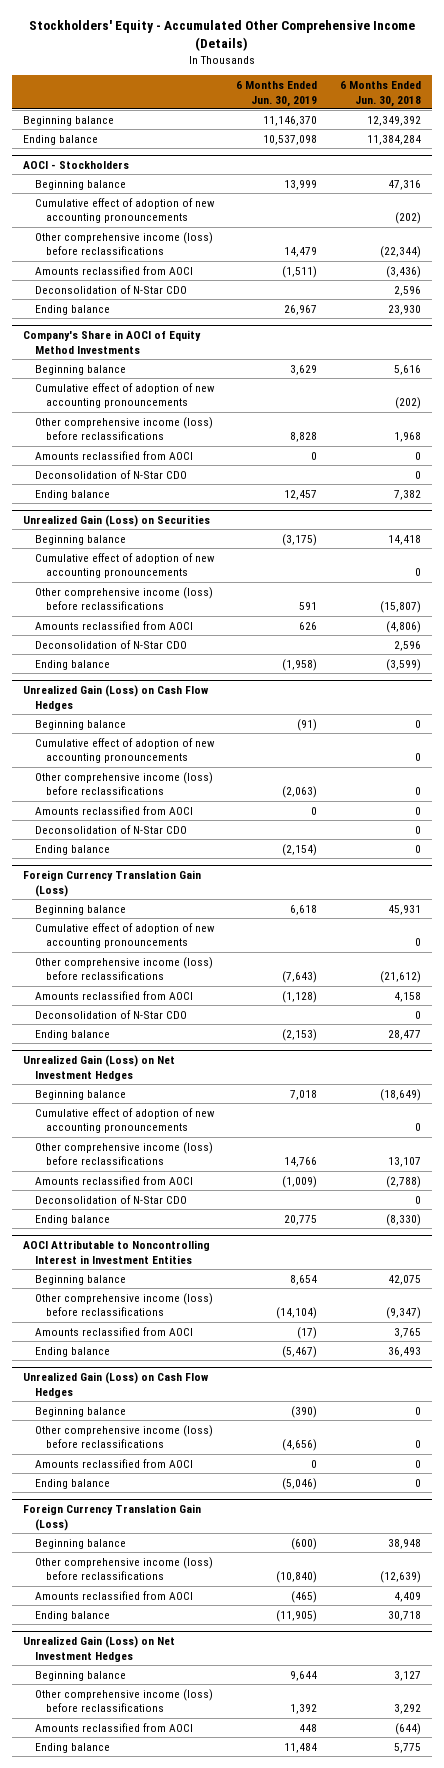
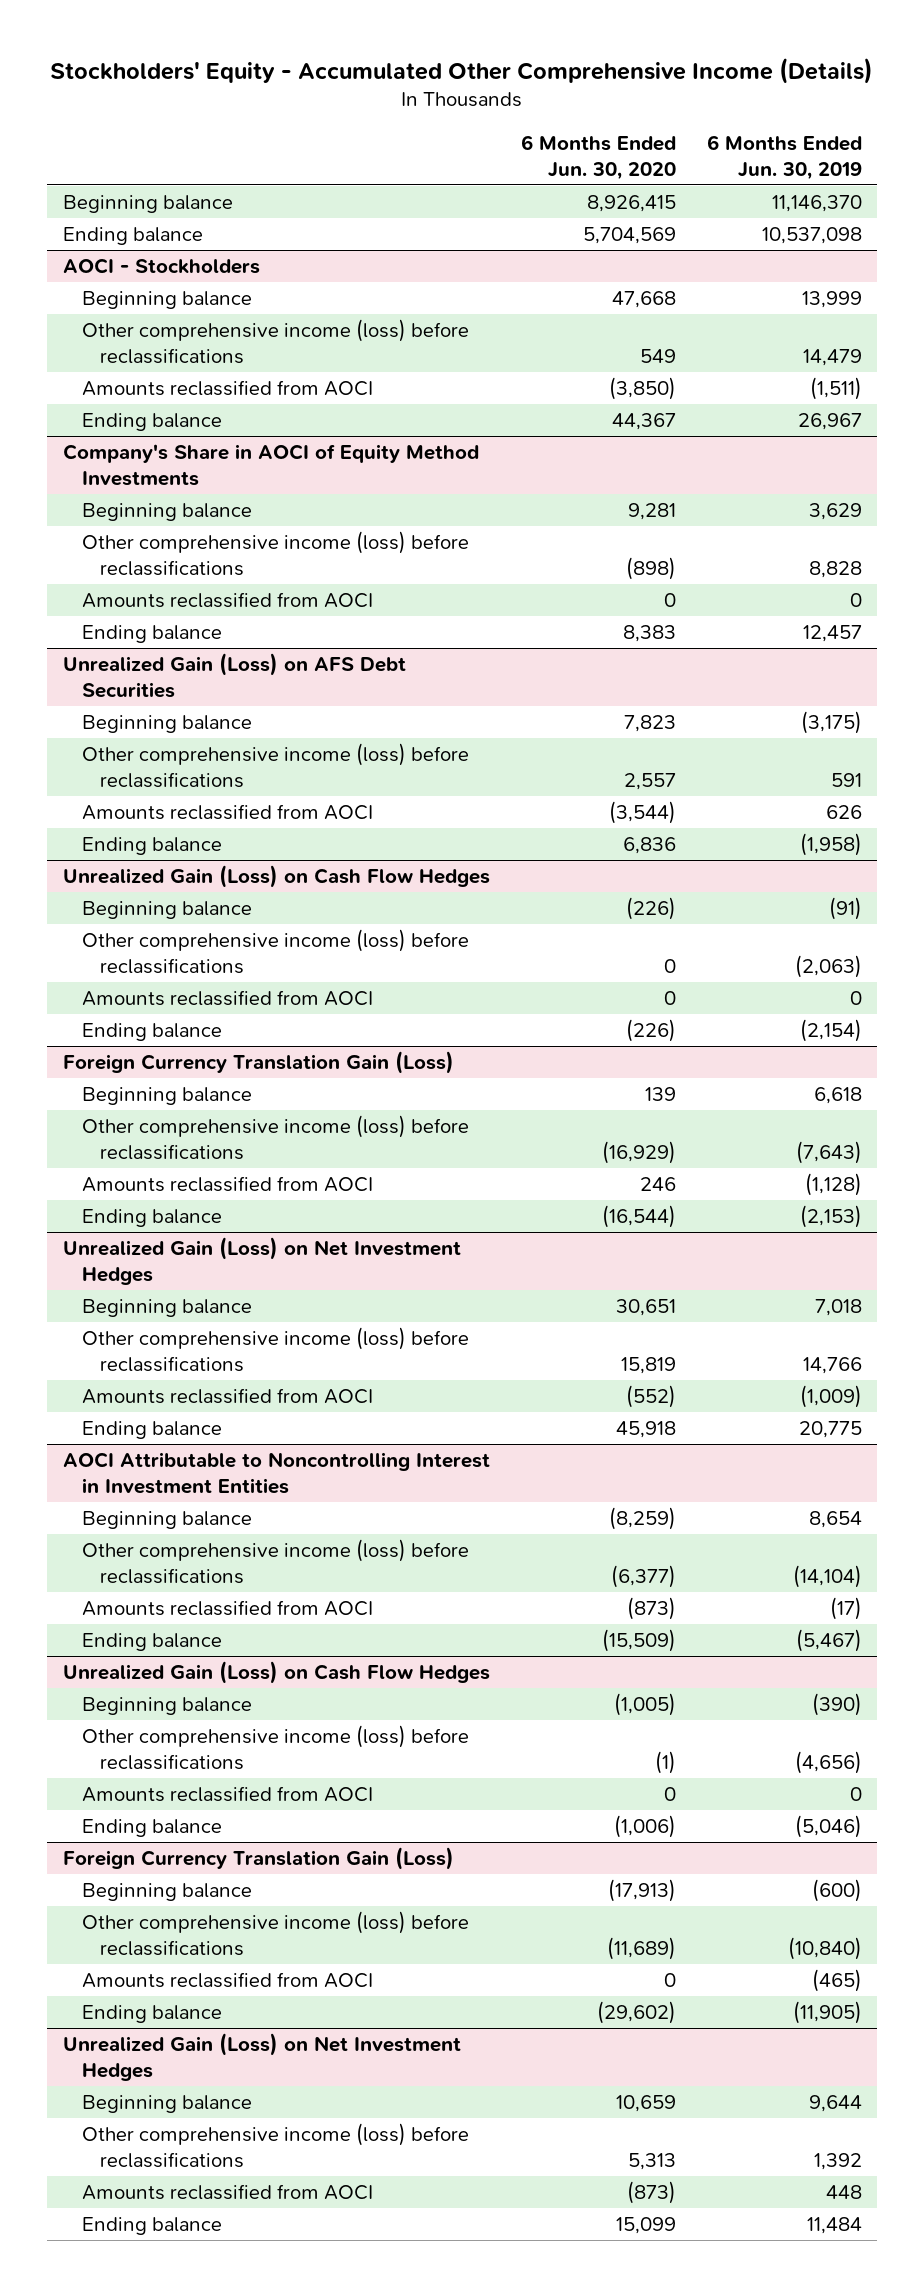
[339,80,421,107] 6 Months Ended Jun. 30, 2018 -> none
none -> [520,134,676,180] 6 Months Ended Jun. 30, 2020
[34,197,215,224] Cumulative effect of adoption of new accounting pronouncements -> none
[34,284,187,294] Deconsolidation of N-Star CDO -> none
[34,382,215,409] Cumulative effect of adoption of new accounting pronouncements -> none
[34,469,187,479] Deconsolidation of N-Star CDO -> none
[22,514,210,527] Unrealized Gain (Loss) on Securities -> [62,652,406,699] Unrealized Gain (Loss) on AFS Debt Securities
[34,552,215,579] Cumulative effect of adoption of new accounting pronouncements -> none
[34,639,187,649] Deconsolidation of N-Star CDO -> none
[34,737,215,764] Cumulative effect of adoption of new accounting pronouncements -> none
[34,824,187,834] Deconsolidation of N-Star CDO -> none
[34,922,215,949] Cumulative effect of adoption of new accounting pronouncements -> none
[34,1009,187,1019] Deconsolidation of N-Star CDO -> none
[34,1107,215,1134] Cumulative effect of adoption of new accounting pronouncements -> none
[34,1194,187,1204] Deconsolidation of N-Star CDO -> none

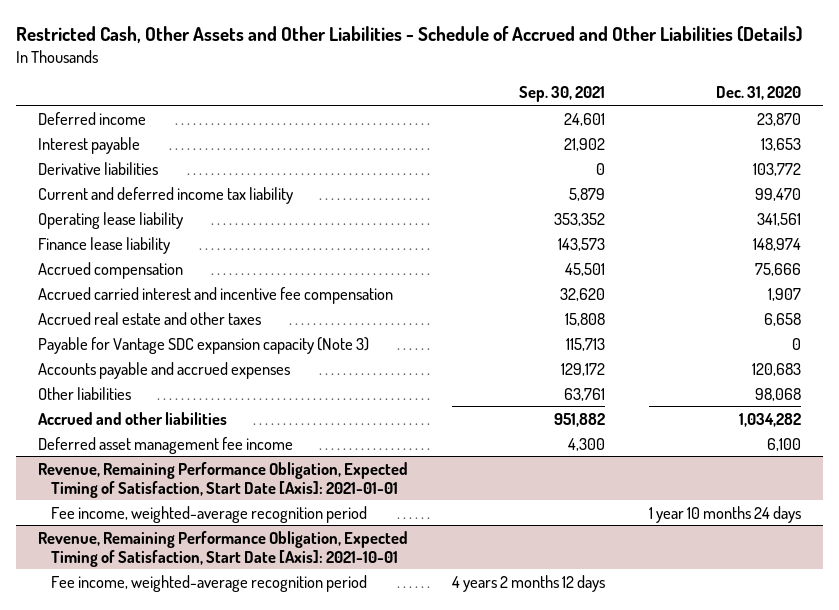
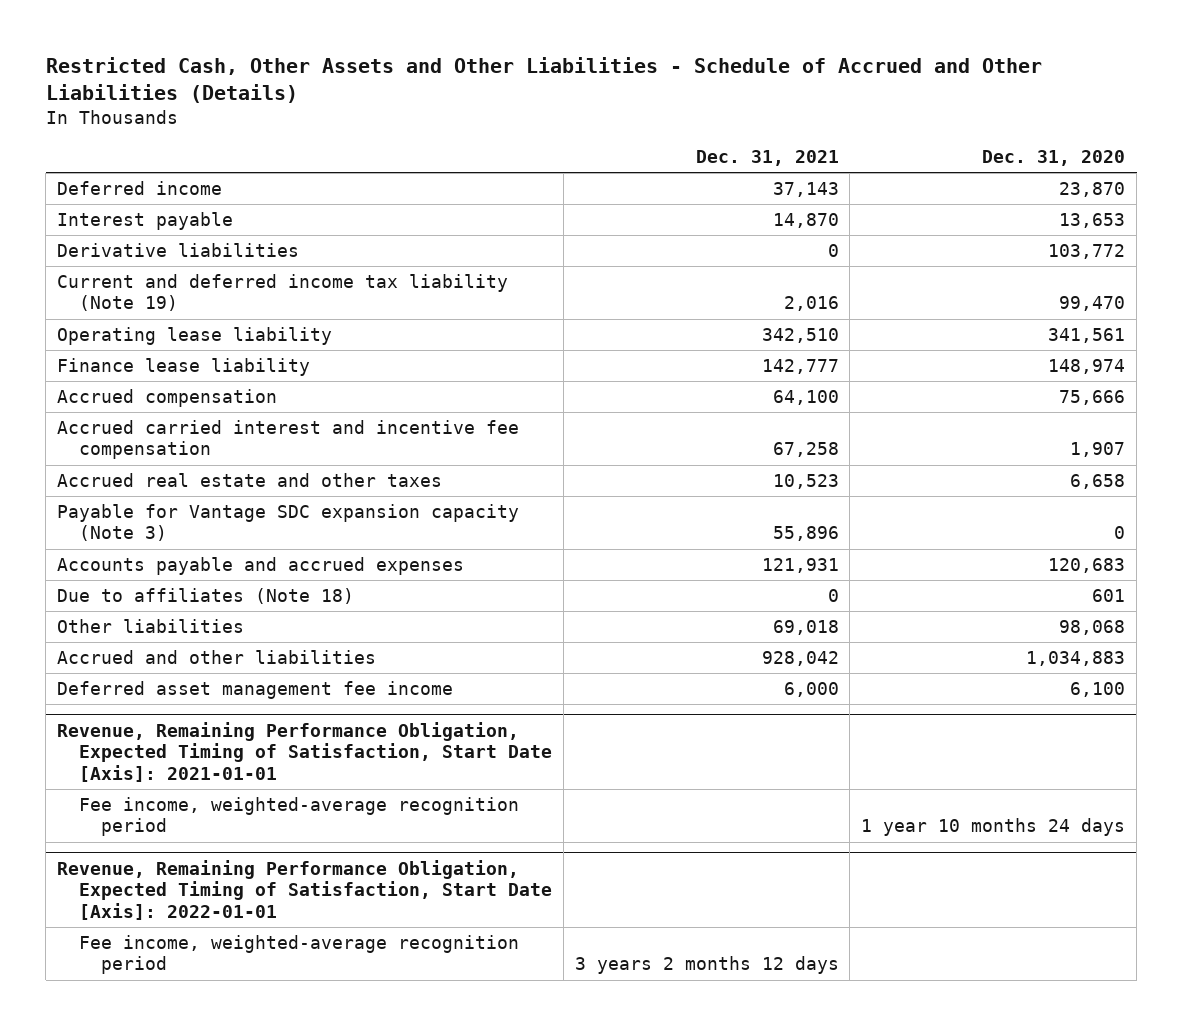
[519,86,606,103] Sep. 30, 2021 -> none
none -> [695,149,839,166] Dec. 31, 2021
[38,186,294,204] Current and deferred income tax liability -> [57,273,509,312] Current and deferred income tax liability (Note 19)
none -> [57,587,355,604] Due to affiliates (Note 18)
[739,412,802,427] 1,034,282 -> [1026,650,1126,666] 1,034,883
[38,530,409,567] Revenue, Remaining Performance Obligation, Expected Timing of Satisfaction, Start Date [Axis]: 2021-10-01 -> [57,859,552,920] Revenue, Remaining Performance Obligation, Expected Timing of Satisfaction, Start Date [Axis]: 2022-01-01

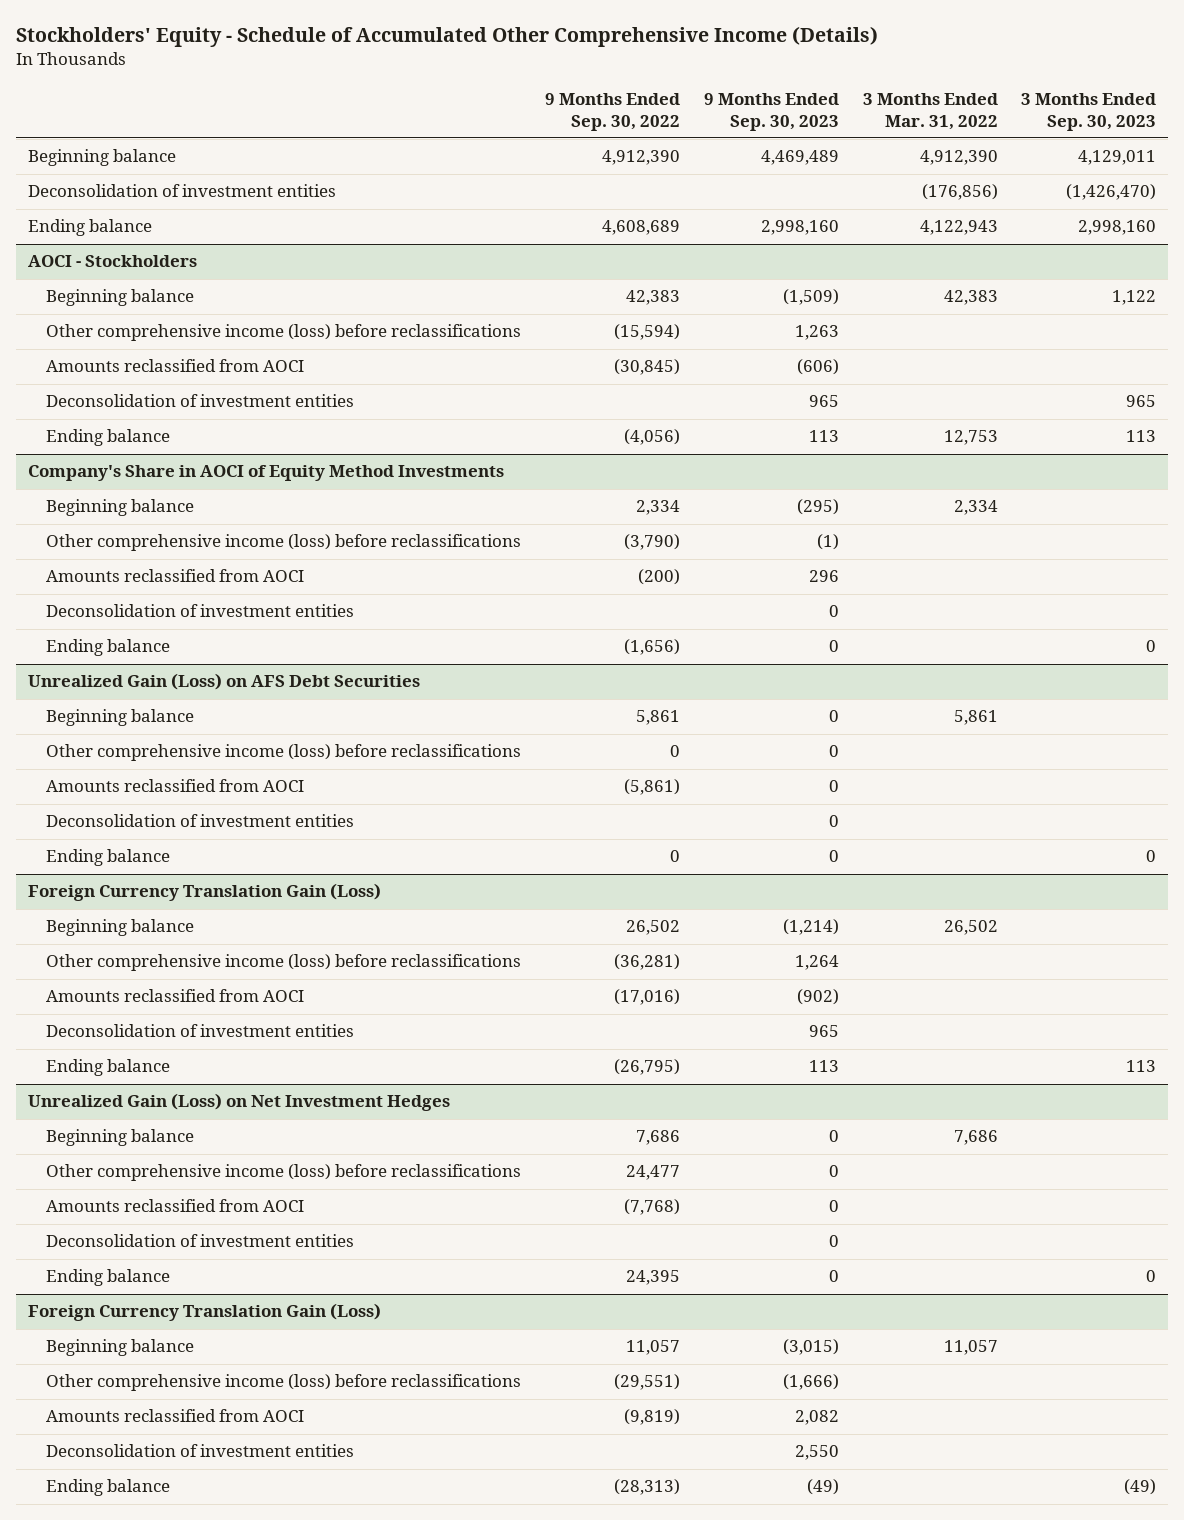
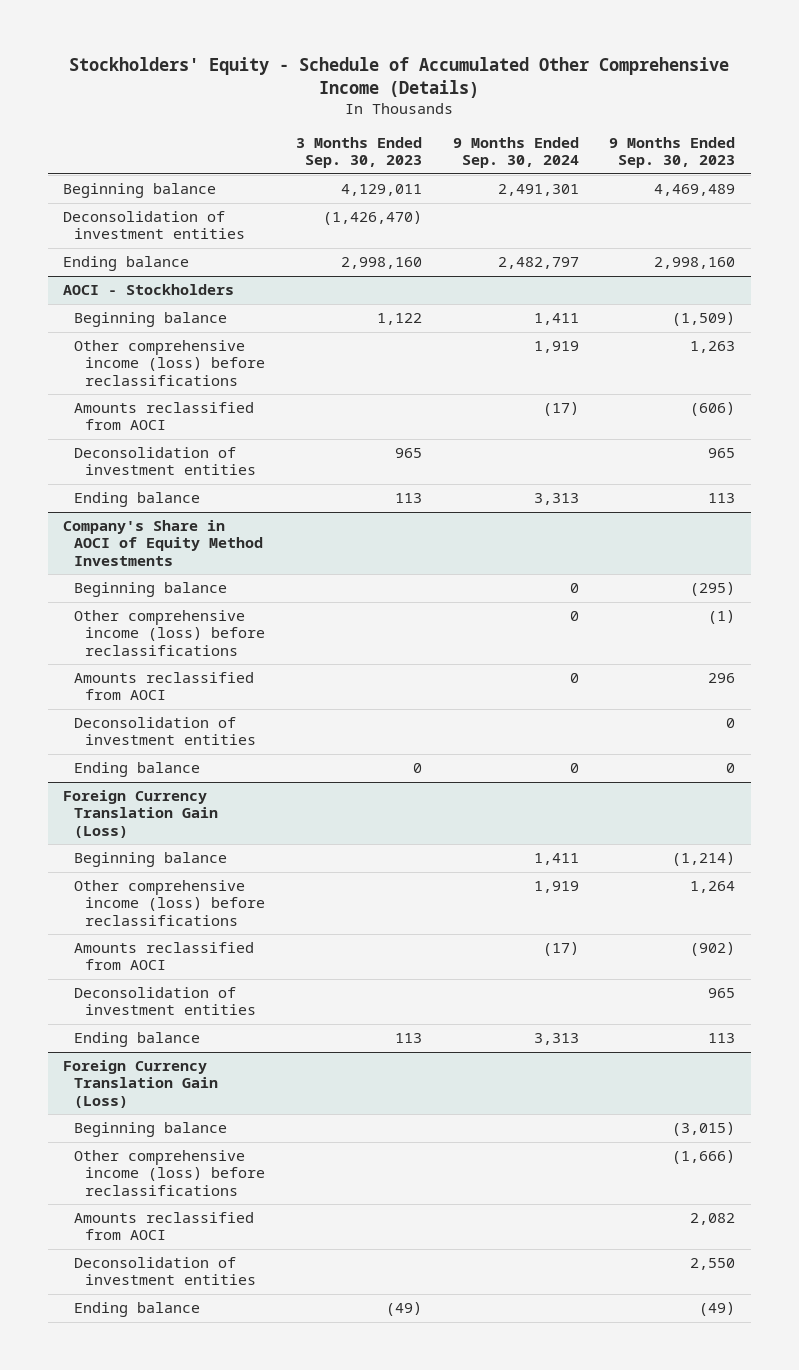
[544,92,680,131] 9 Months Ended Sep. 30, 2022 -> none
[862,92,998,130] 3 Months Ended Mar. 31, 2022 -> none
none -> [452,136,579,169] 9 Months Ended Sep. 30, 2024
[27,673,420,691] Unrealized Gain (Loss) on AFS Debt Securities -> none
[45,709,194,727] Beginning balance -> none
[45,744,521,762] Other comprehensive income (loss) before reclassifications -> none
[45,779,304,793] Amounts reclassified from AOCI -> none
[45,814,354,828] Deconsolidation of investment entities -> none
[45,849,170,867] Ending balance -> none
[27,1093,450,1112] Unrealized Gain (Loss) on Net Investment Hedges -> none
[45,1129,194,1147] Beginning balance -> none
[45,1164,521,1182] Other comprehensive income (loss) before reclassifications -> none
[45,1199,304,1213] Amounts reclassified from AOCI -> none
[45,1234,354,1248] Deconsolidation of investment entities -> none
[45,1269,170,1287] Ending balance -> none

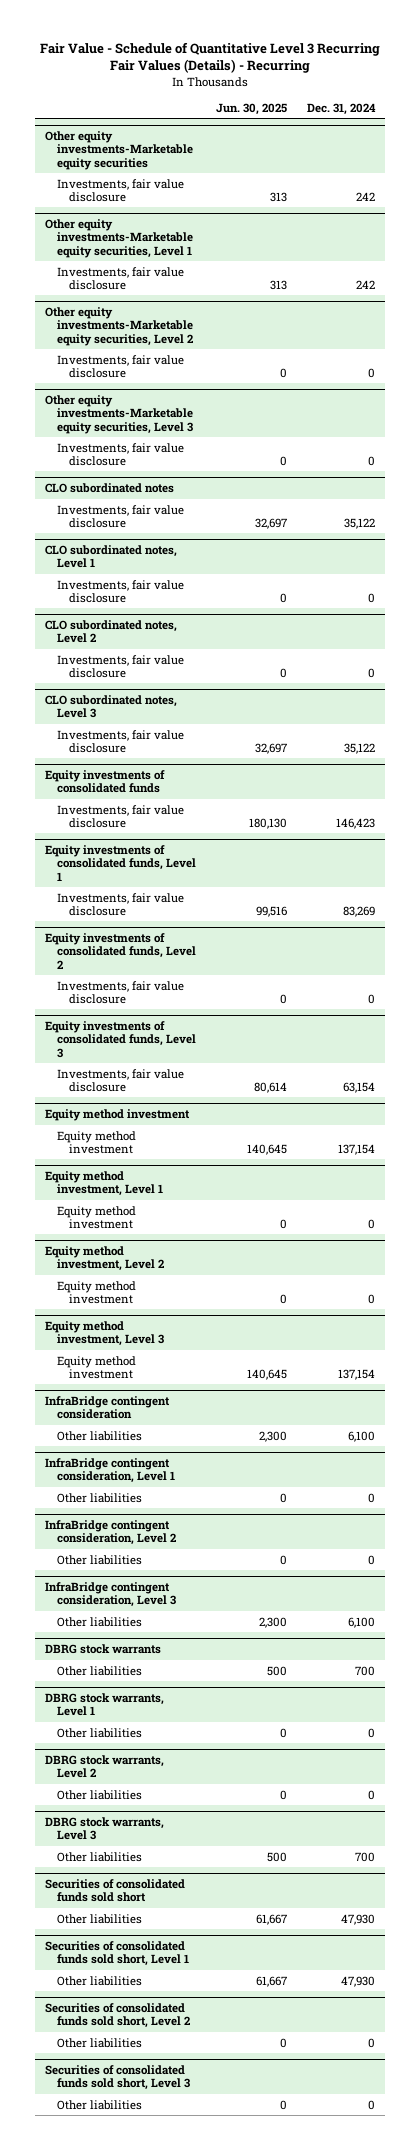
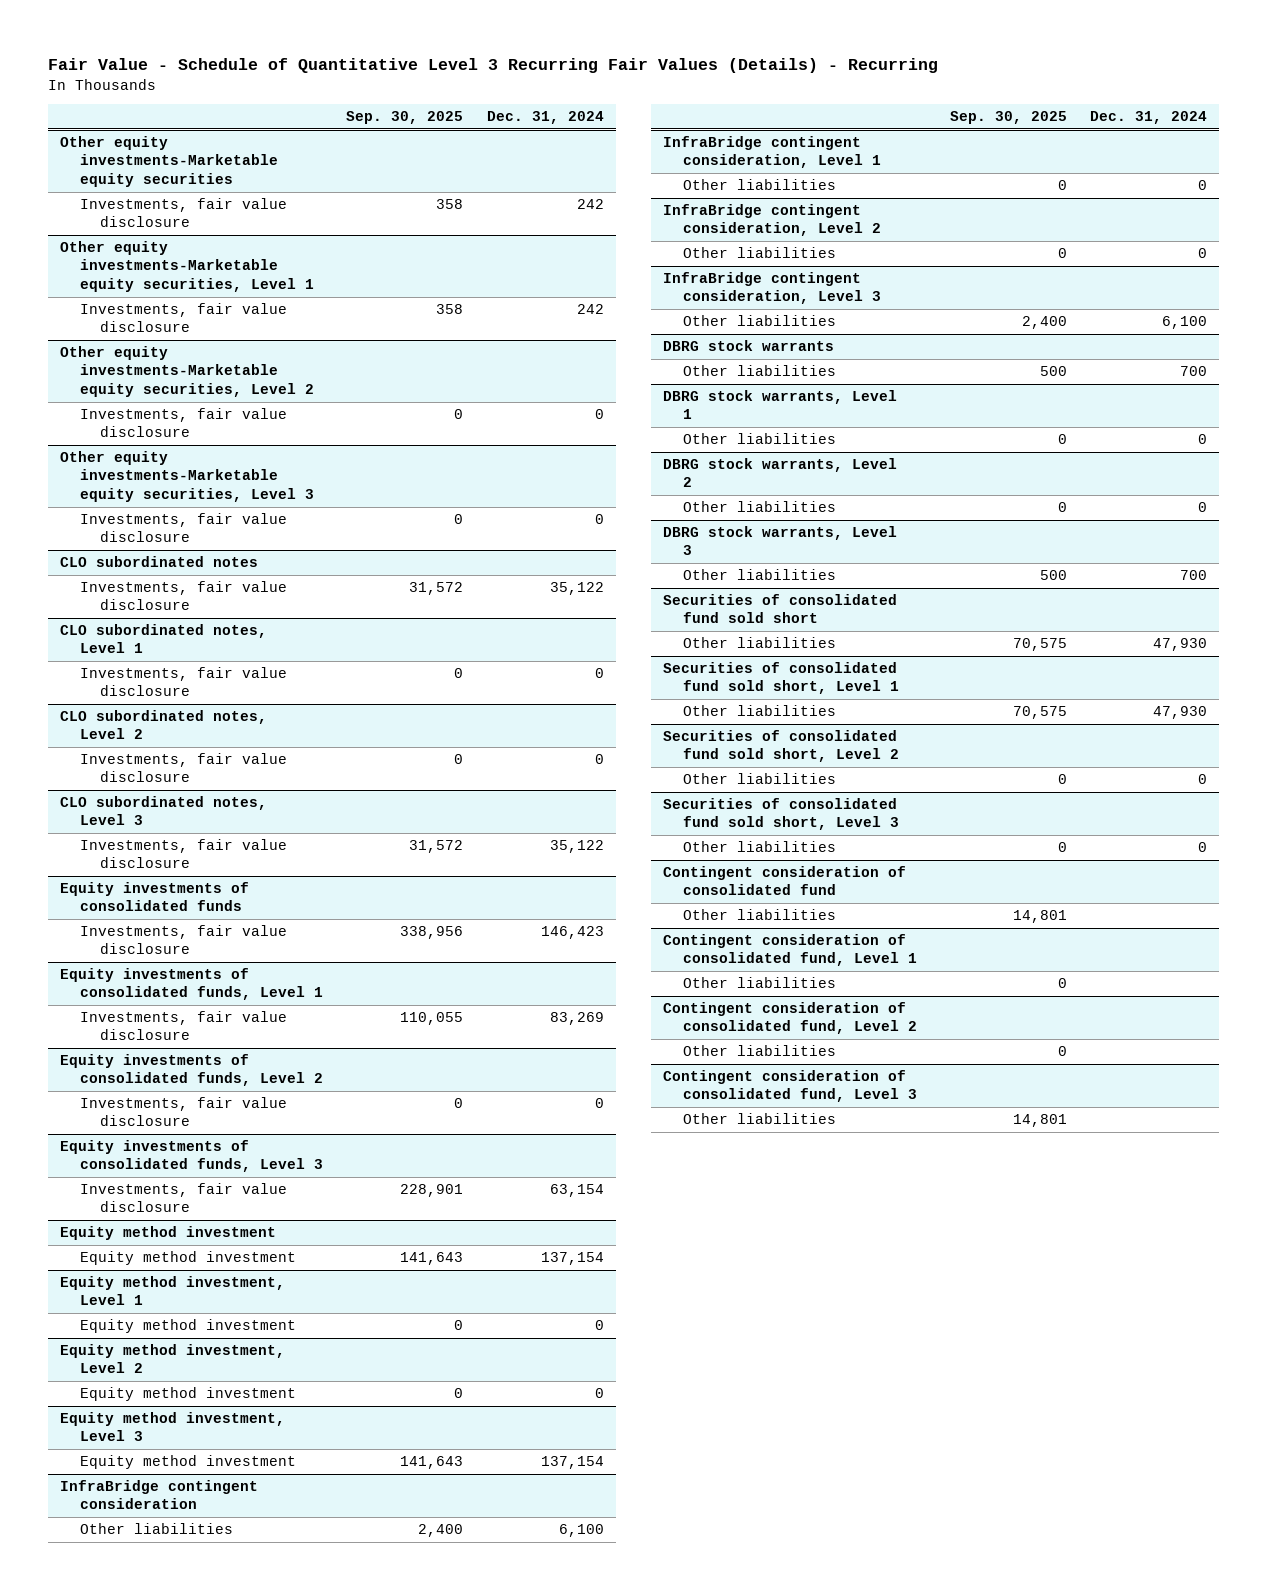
[215,102,287,115] Jun. 30, 2025 -> none
none -> [346,110,464,124] Sep. 30, 2025
[45,1879,186,1903] Securities of consolidated funds sold short -> [663,594,898,624] Securities of consolidated fund sold short
[45,1941,190,1967] Securities of consolidated funds sold short, Level 1 -> [663,662,900,695] Securities of consolidated fund sold short, Level 1
[45,2003,191,2029] Securities of consolidated funds sold short, Level 2 -> [663,730,900,763] Securities of consolidated fund sold short, Level 2
[45,2065,191,2091] Securities of consolidated funds sold short, Level 3 -> [663,798,900,831] Securities of consolidated fund sold short, Level 3
none -> [663,866,907,896] Contingent consideration of consolidated fund
none -> [683,909,837,921] Other liabilities
none -> [663,934,918,967] Contingent consideration of consolidated fund, Level 1
none -> [683,977,837,989] Other liabilities
none -> [663,1002,918,1035] Contingent consideration of consolidated fund, Level 2
none -> [683,1045,837,1057] Other liabilities
none -> [663,1070,918,1103] Contingent consideration of consolidated fund, Level 3
none -> [683,1113,837,1125] Other liabilities

